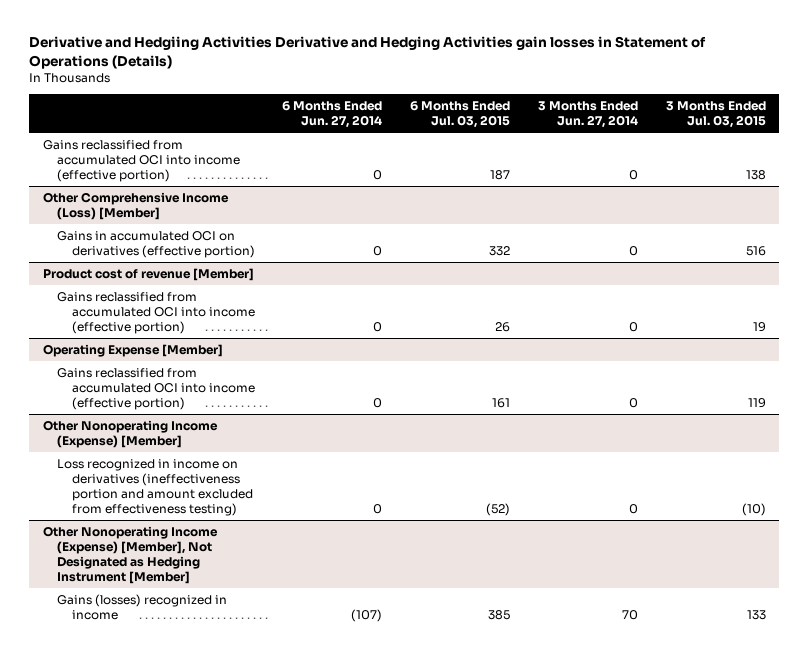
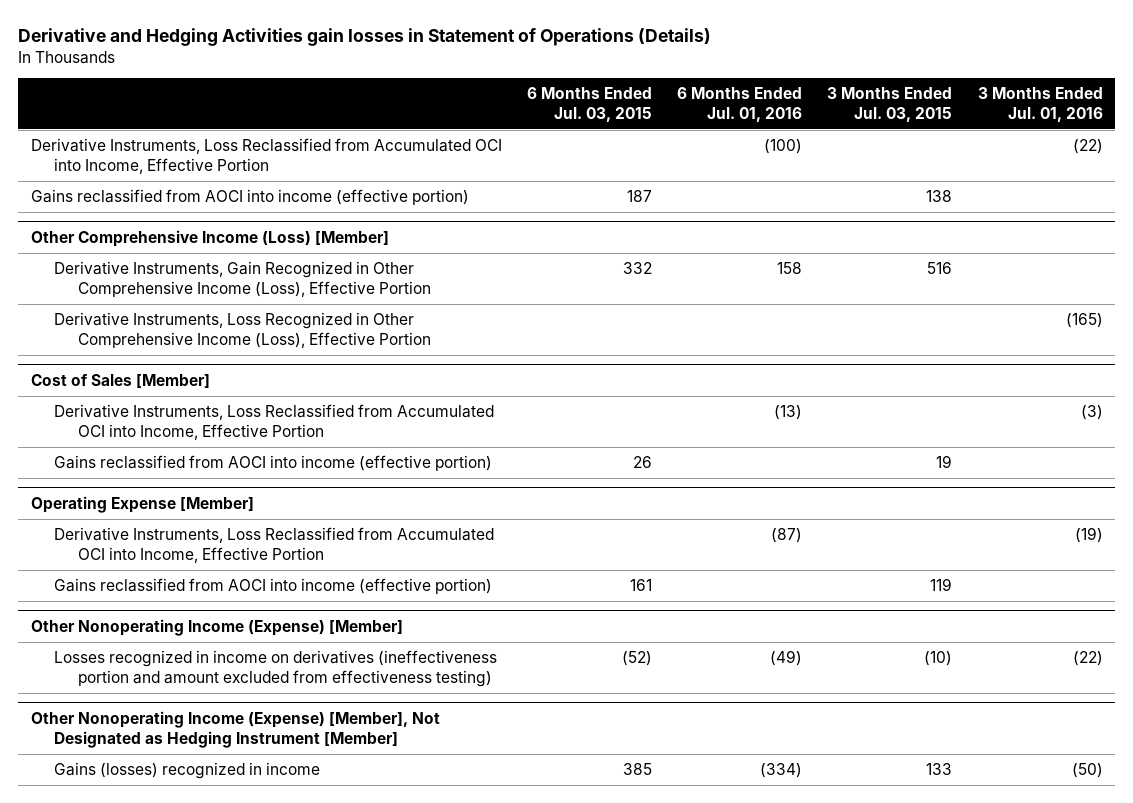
[28,36,706,69] Derivative and Hedgiing Activities Derivative and Hedging Activities gain losses in Statement of Operations (Details) -> [17,27,711,46] Derivative and Hedging Activities gain losses in Statement of Operations (Details)
[282,100,383,128] 6 Months Ended Jun. 27, 2014 -> none
[537,100,638,128] 3 Months Ended Jun. 27, 2014 -> none
none -> [677,87,803,123] 6 Months Ended Jul. 01, 2016
none -> [977,87,1103,123] 3 Months Ended Jul. 01, 2016
none -> [30,138,502,174] Derivative Instruments, Loss Reclassified from Accumulated OCI into Income, Effective Portion
[42,140,241,183] Gains reclassified from accumulated OCI into income (effective portion) -> [30,189,469,206] Gains reclassified from AOCI into income (effective portion)
[57,231,255,259] Gains in accumulated OCI on derivatives (effective portion) -> [54,261,432,297] Derivative Instruments, Gain Recognized in Other Comprehensive Income (Loss), Effective Portion
none -> [54,312,432,348] Derivative Instruments, Loss Recognized in Other Comprehensive Income (Loss), Effective Portion
[42,268,254,282] Product cost of revenue [Member] -> [30,374,210,389] Cost of Sales [Member]
none -> [54,404,495,440] Derivative Instruments, Loss Reclassified from Accumulated OCI into Income, Effective Portion
[57,292,255,335] Gains reclassified from accumulated OCI into income (effective portion) -> [54,455,493,472] Gains reclassified from AOCI into income (effective portion)
none -> [54,527,495,563] Derivative Instruments, Loss Reclassified from Accumulated OCI into Income, Effective Portion
[57,368,255,411] Gains reclassified from accumulated OCI into income (effective portion) -> [54,578,493,595] Gains reclassified from AOCI into income (effective portion)
[57,459,253,517] Loss recognized in income on derivatives (ineffectiveness portion and amount excluded from effectiveness testing) -> [54,650,498,687] Losses recognized in income on derivatives (ineffectiveness portion and amount excluded from effectiveness testing)

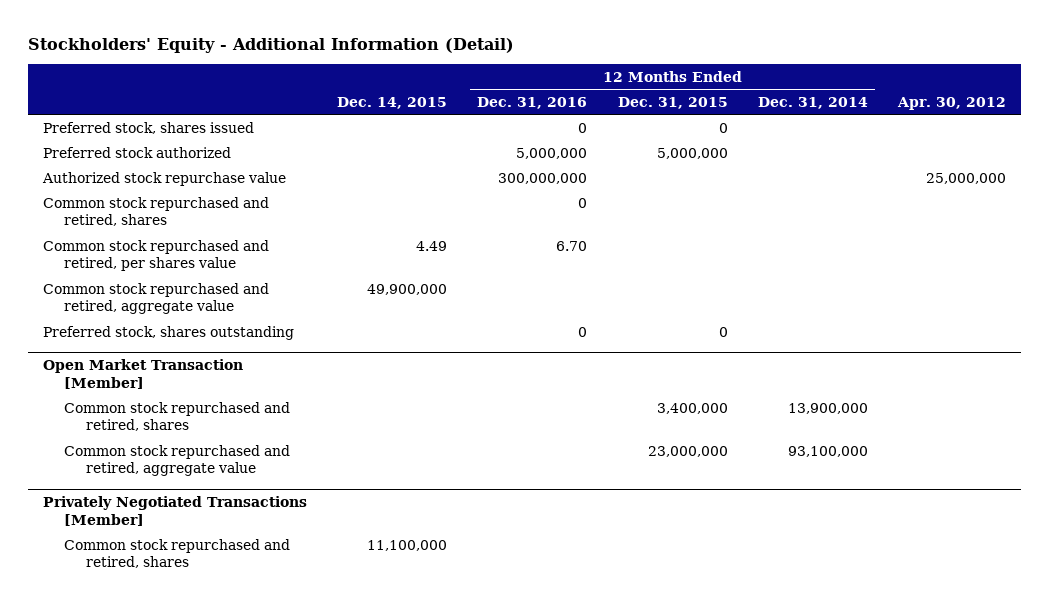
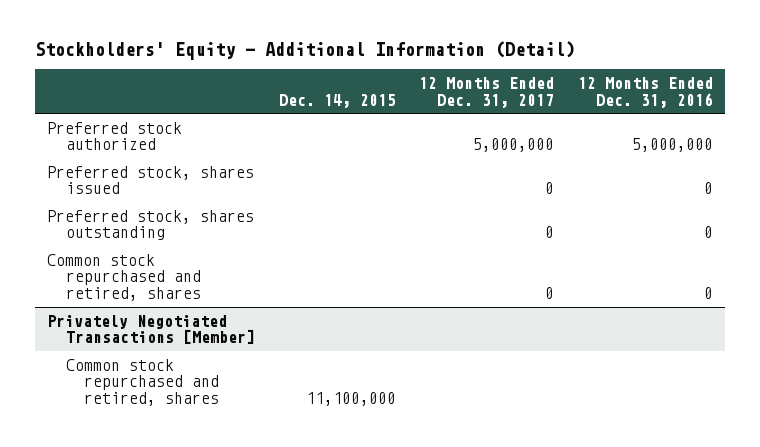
[617,96,728,109] Dec. 31, 2015 -> none
[757,96,868,109] Dec. 31, 2014 -> none
[897,96,1007,110] Apr. 30, 2012 -> none
none -> [419,76,555,108] 12 Months Ended Dec. 31, 2017
[42,171,287,186] Authorized stock repurchase value -> none
[43,239,270,272] Common stock repurchased and retired, per shares value -> none
[43,282,270,315] Common stock repurchased and retired, aggregate value -> none
[43,121,255,134] Preferred stock, shares issued -> [47,165,255,195] Preferred stock, shares issued
[43,359,244,389] Open Market Transaction [Member] -> none
[64,401,291,432] Common stock repurchased and retired, shares -> none
[64,444,291,477] Common stock repurchased and retired, aggregate value -> none
[43,196,270,227] Common stock repurchased and retired, shares -> [47,253,201,302] Common stock repurchased and retired, shares

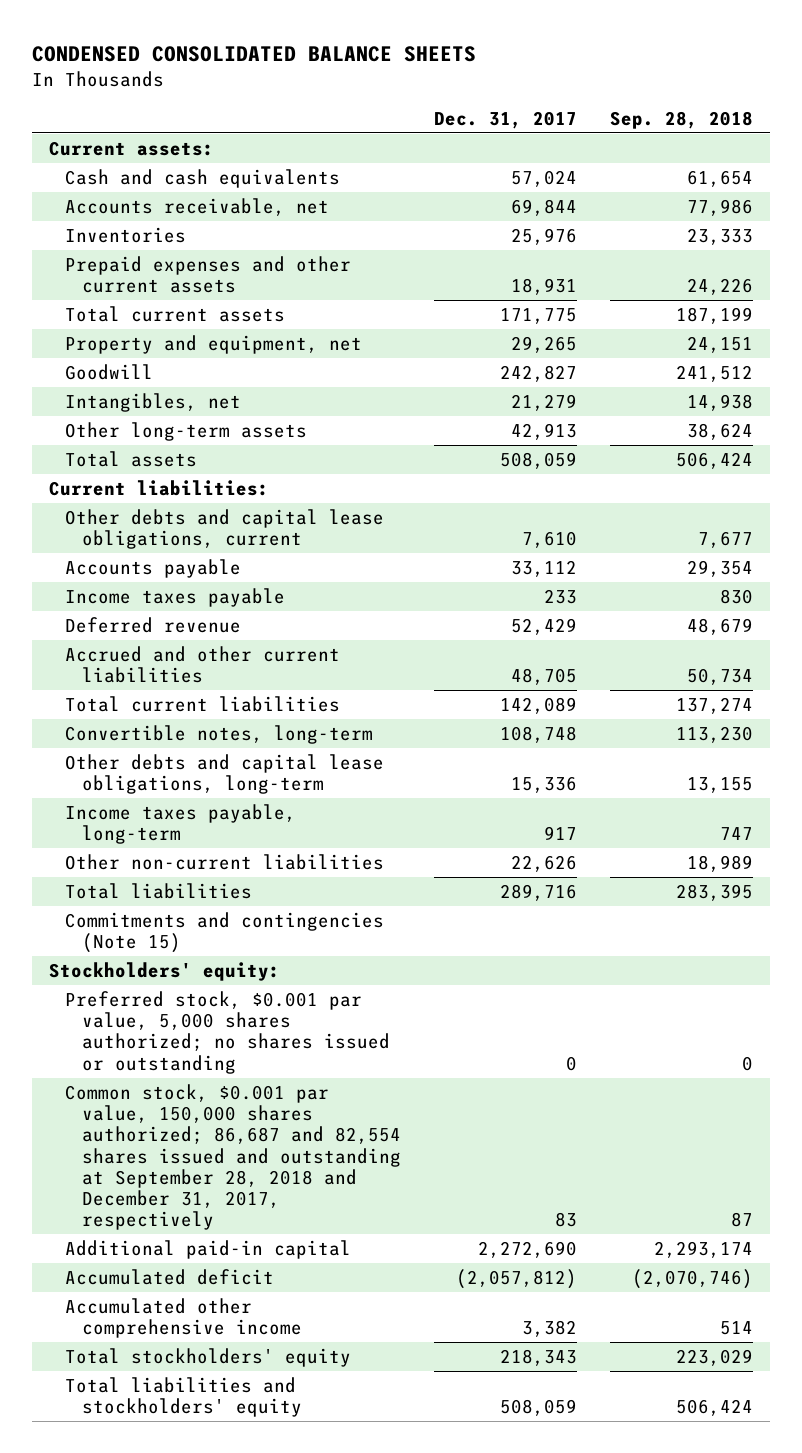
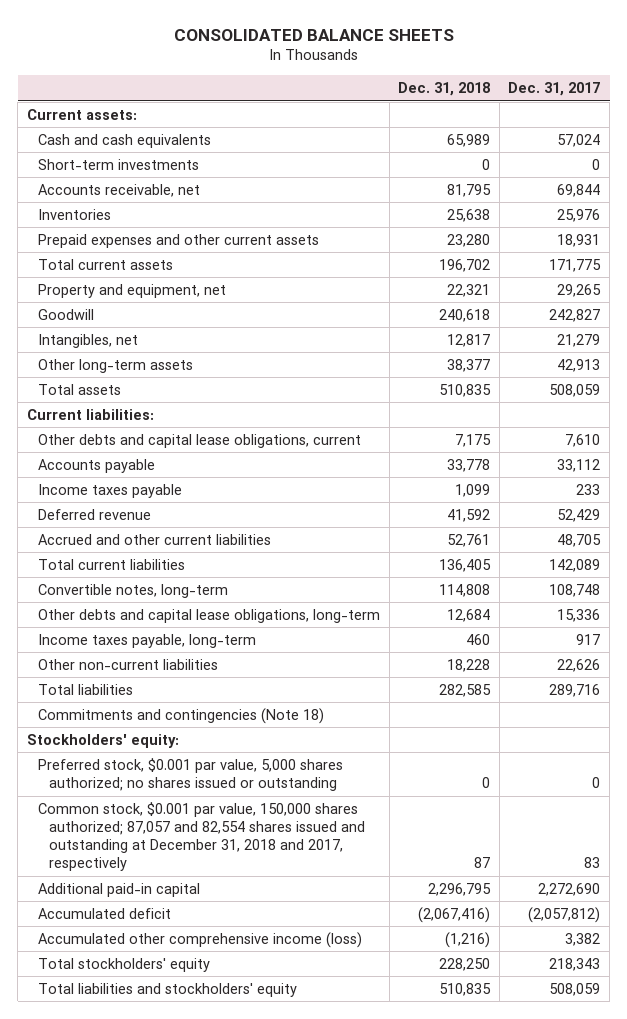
[32,45,477,62] CONDENSED CONSOLIDATED BALANCE SHEETS -> [173,28,454,41] CONSOLIDATED BALANCE SHEETS
[610,110,754,129] Sep. 28, 2018 -> none
none -> [398,81,491,96] Dec. 31, 2018
none -> [38,158,200,170] Short-term investments
[65,911,385,954] Commitments and contingencies (Note 15) -> [38,707,325,724] Commitments and contingencies (Note 18)
[65,1083,401,1231] Common stock, $0.001 par value, 150,000 shares authorized; 86,687 and 82,554 shares issued and outstanding at September 28, 2018 and December 31, 2017, respectively -> [38,801,366,872] Common stock, $0.001 par value, 150,000 shares authorized; 87,057 and 82,554 shares issued and outstanding at December 31, 2018 and 2017, respectively
[65,1297,302,1339] Accumulated other comprehensive income -> [38,931,363,948] Accumulated other comprehensive income (loss)

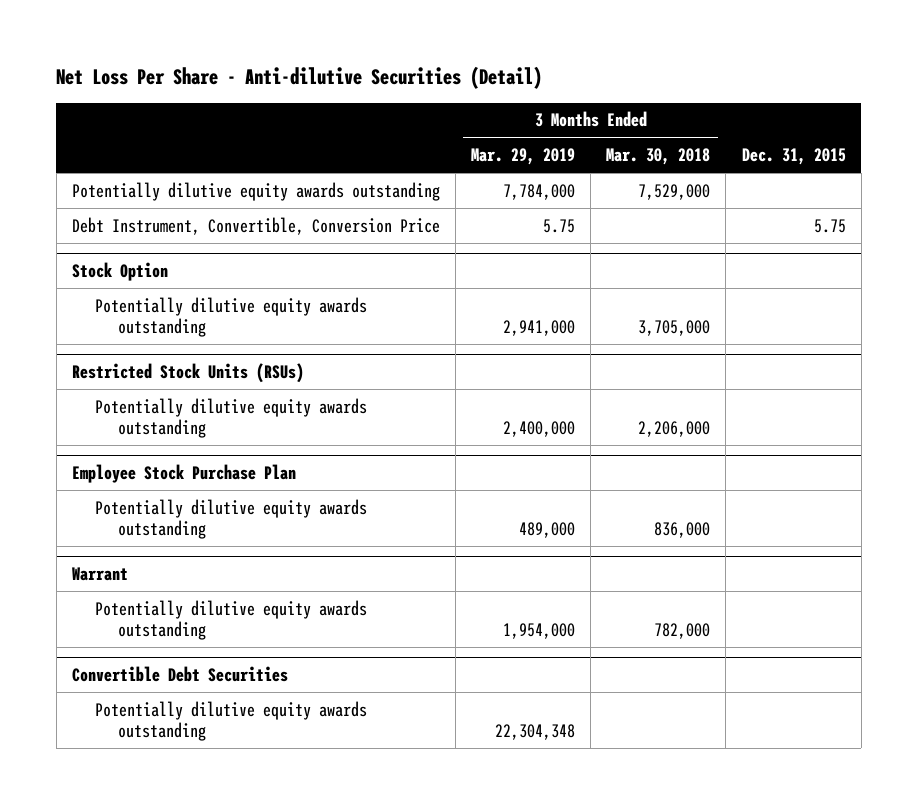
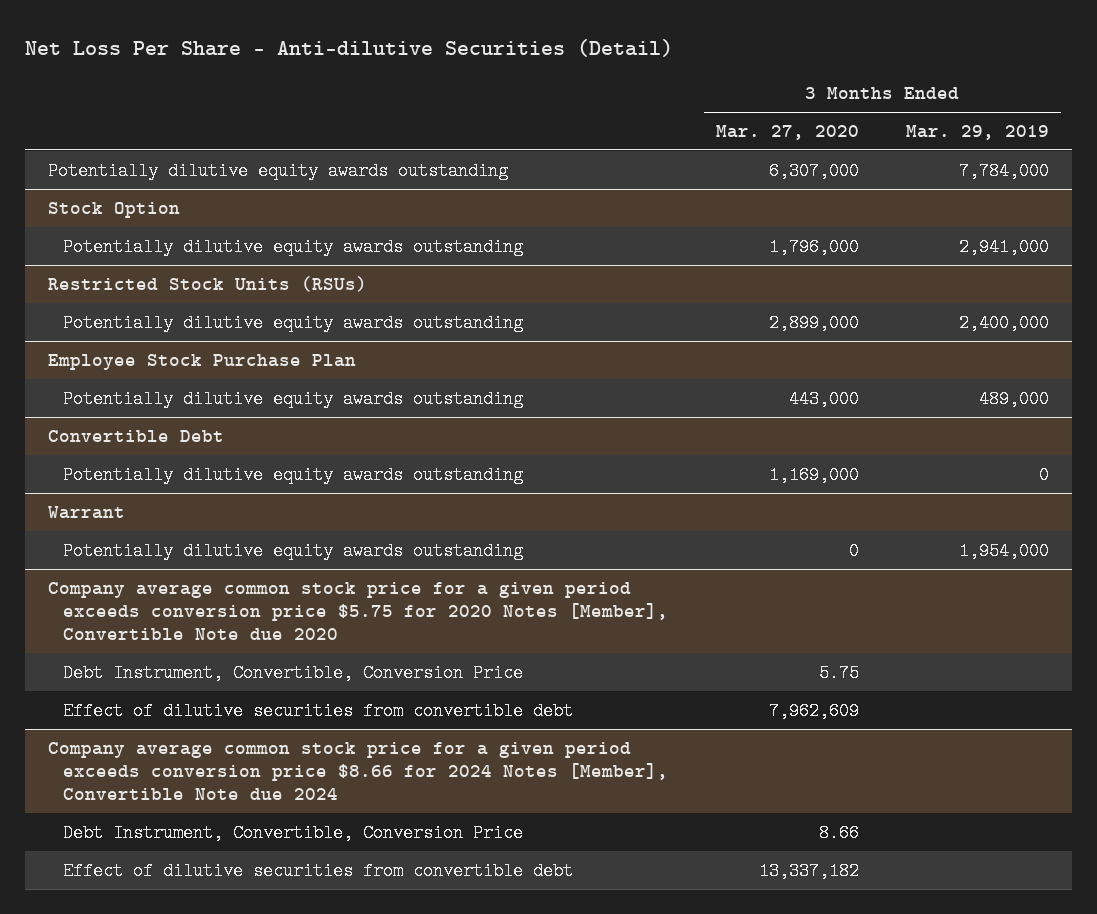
[606,148,711,166] Mar. 30, 2018 -> none
[741,148,846,166] Dec. 31, 2015 -> none
none -> [715,124,859,140] Mar. 27, 2020
[71,216,440,235] Debt Instrument, Convertible, Conversion Price -> none
none -> [48,429,225,442] Convertible Debt
none -> [63,465,524,484] Potentially dilutive equity awards outstanding
[71,666,288,683] Convertible Debt Securities -> none
[95,700,368,742] Potentially dilutive equity awards outstanding -> none
none -> [48,581,669,641] Company average common stock price for a given period exceeds conversion price $5.75 for 2020 Notes [Member], Convertible Note due 2020
none -> [63,663,524,682] Debt Instrument, Convertible, Conversion Price
none -> [63,701,574,720] Effect of dilutive securities from convertible debt
none -> [48,741,669,801] Company average common stock price for a given period exceeds conversion price $8.66 for 2024 Notes [Member], Convertible Note due 2024
none -> [63,823,524,842] Debt Instrument, Convertible, Conversion Price
none -> [63,861,574,880] Effect of dilutive securities from convertible debt

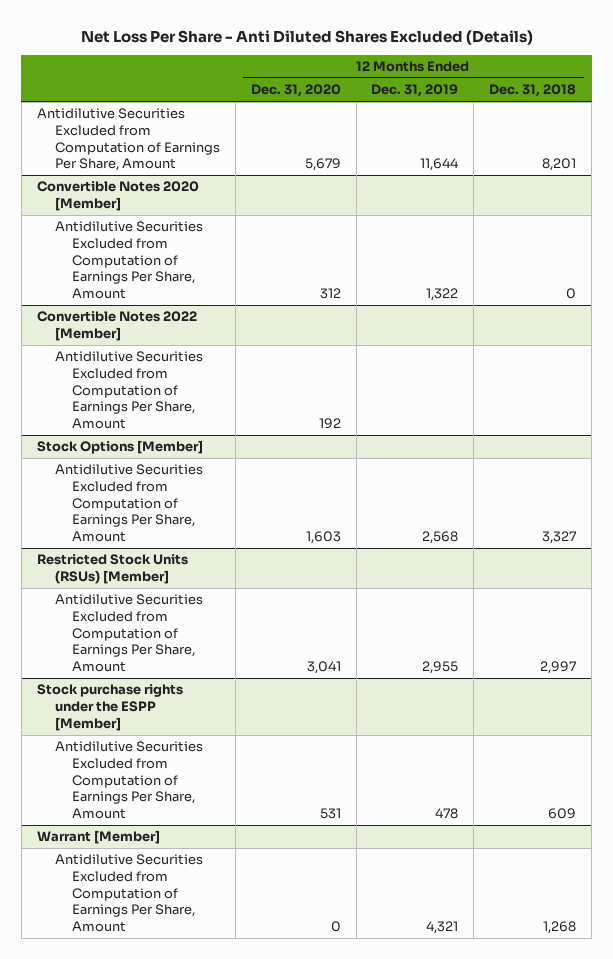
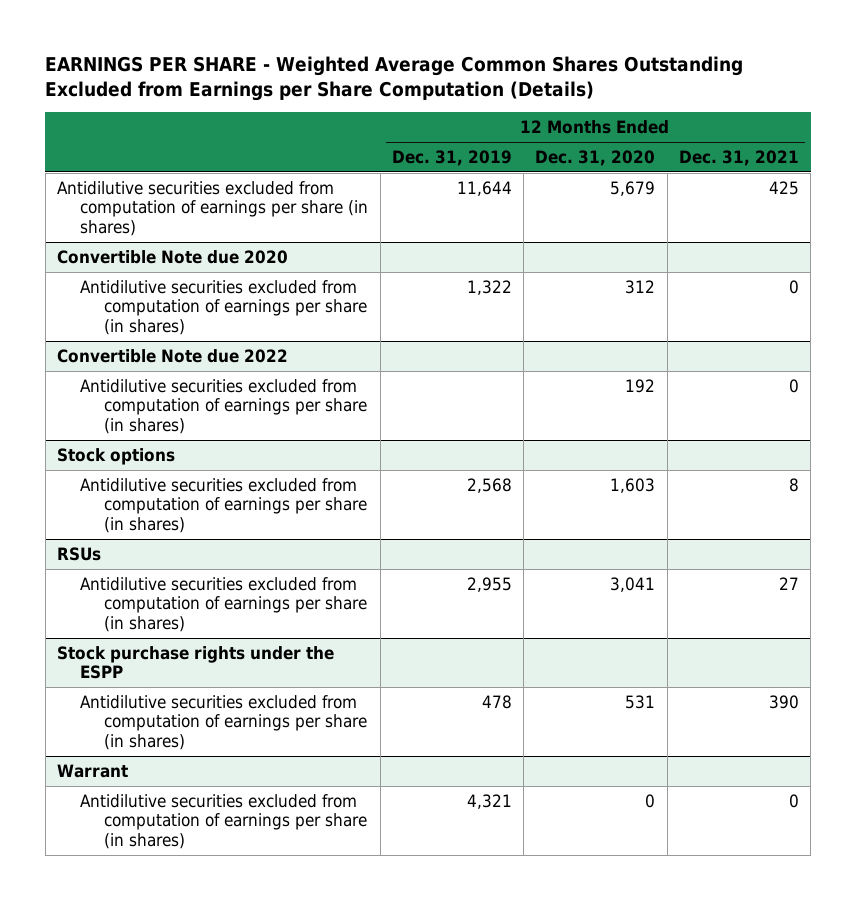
[80,29,533,45] Net Loss Per Share - Anti Diluted Shares Excluded (Details) -> [45,55,744,102] EARNINGS PER SHARE - Weighted Average Common Shares Outstanding Excluded from Earnings per Share Computation (Details)
[489,84,577,98] Dec. 31, 2018 -> none
none -> [678,149,799,166] Dec. 31, 2021
[36,181,199,212] Convertible Notes 2020 [Member] -> none
[36,311,197,342] Convertible Notes 2022 [Member] -> none
[36,108,220,172] Antidilutive Securities Excluded from Computation of Earnings Per Share, Amount -> [57,180,369,236] Antidilutive securities excluded from computation of earnings per share (in shares)
none -> [57,249,289,264] Convertible Note due 2020
[54,221,203,300] Antidilutive Securities Excluded from Computation of Earnings Per Share, Amount -> [80,279,367,335] Antidilutive securities excluded from computation of earnings per share (in shares)
none -> [57,348,289,363] Convertible Note due 2022
[54,351,203,430] Antidilutive Securities Excluded from Computation of Earnings Per Share, Amount -> [80,378,367,434] Antidilutive securities excluded from computation of earnings per share (in shares)
[36,440,203,455] Stock Options [Member] -> [57,447,176,465] Stock options
[54,464,203,543] Antidilutive Securities Excluded from Computation of Earnings Per Share, Amount -> [80,477,367,533] Antidilutive securities excluded from computation of earnings per share (in shares)
[36,554,188,585] Restricted Stock Units (RSUs) [Member] -> [57,546,102,561] RSUs
[54,594,203,673] Antidilutive Securities Excluded from Computation of Earnings Per Share, Amount -> [80,576,367,632] Antidilutive securities excluded from computation of earnings per share (in shares)
[36,684,183,731] Stock purchase rights under the ESPP [Member] -> [57,645,335,680] Stock purchase rights under the ESPP
[54,741,203,820] Antidilutive Securities Excluded from Computation of Earnings Per Share, Amount -> [80,694,367,750] Antidilutive securities excluded from computation of earnings per share (in shares)
[36,830,160,845] Warrant [Member] -> [57,763,129,778] Warrant
[54,854,203,933] Antidilutive Securities Excluded from Computation of Earnings Per Share, Amount -> [80,793,367,849] Antidilutive securities excluded from computation of earnings per share (in shares)

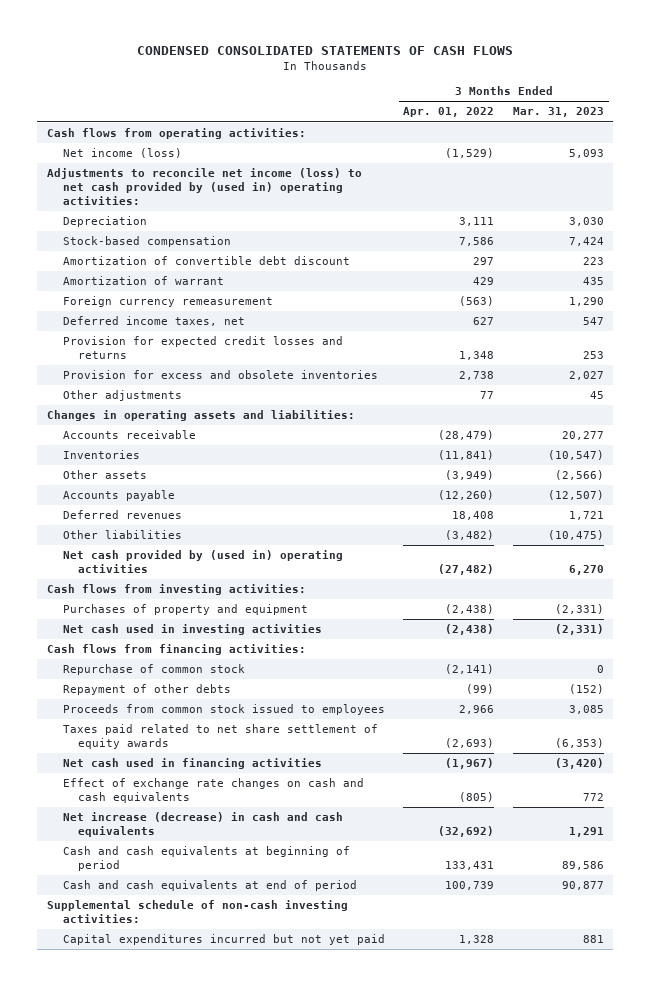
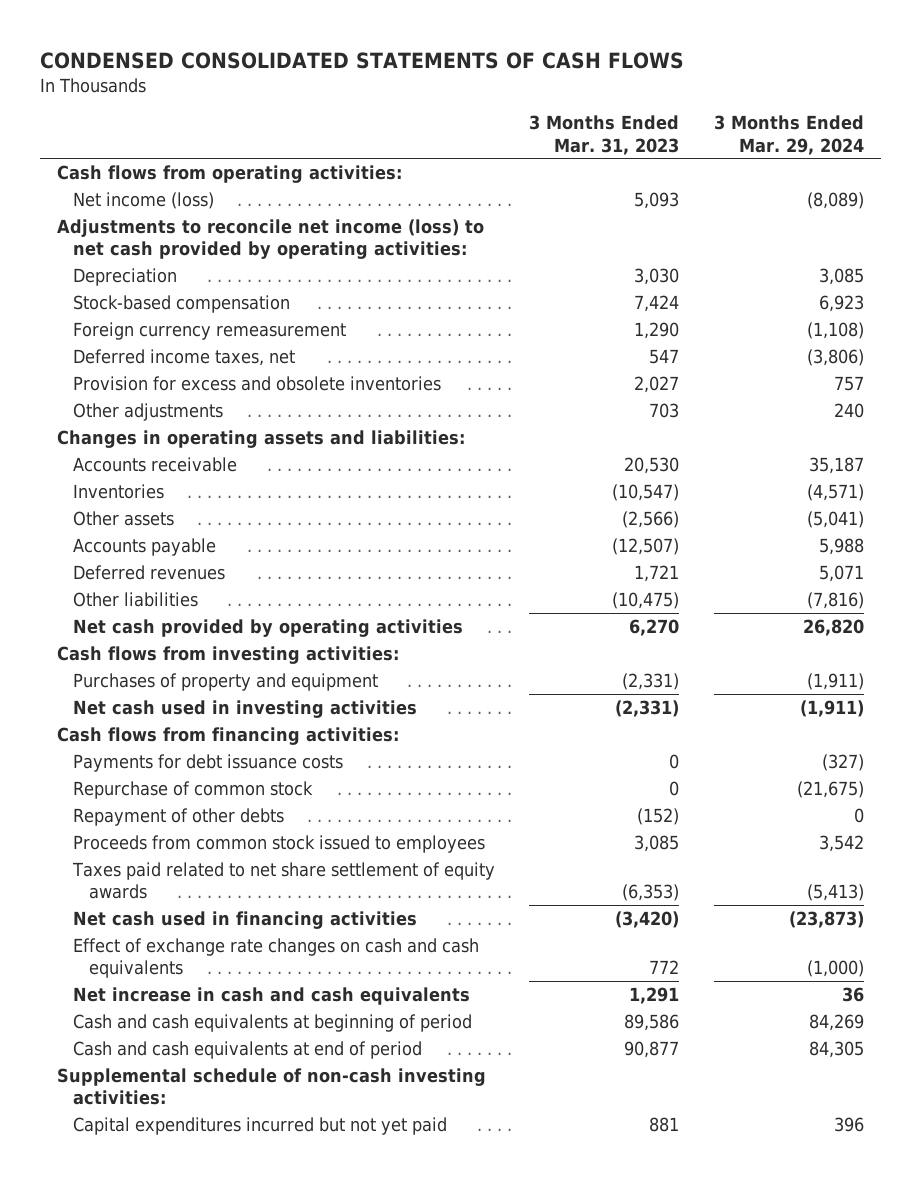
[403,107,495,118] Apr. 01, 2022 -> none
none -> [713,115,864,155] 3 Months Ended Mar. 29, 2024
[46,168,362,206] Adjustments to reconcile net income (loss) to net cash provided by (used in) operating activities: -> [57,218,485,260] Adjustments to reconcile net income (loss) to net cash provided by operating activities:
[62,256,350,266] Amortization of convertible debt discount -> none
[62,276,224,286] Amortization of warrant -> none
[62,336,343,360] Provision for expected credit losses and returns -> none
[590,391,605,400] 45 -> [649,402,680,418] 703
[562,431,605,441] 20,277 -> [624,456,680,474] 20,530
[62,550,343,574] Net cash provided by (used in) operating activities -> [72,618,463,637] Net cash provided by operating activities
none -> [72,753,343,772] Payments for debt issuance costs
[62,812,343,838] Net increase (decrease) in cash and cash equivalents -> [72,986,470,1005] Net increase in cash and cash equivalents

